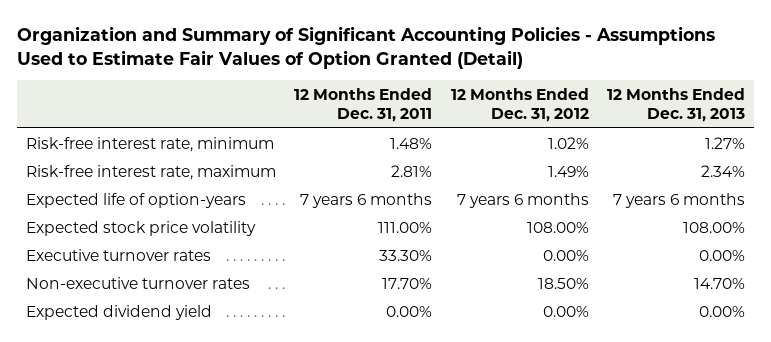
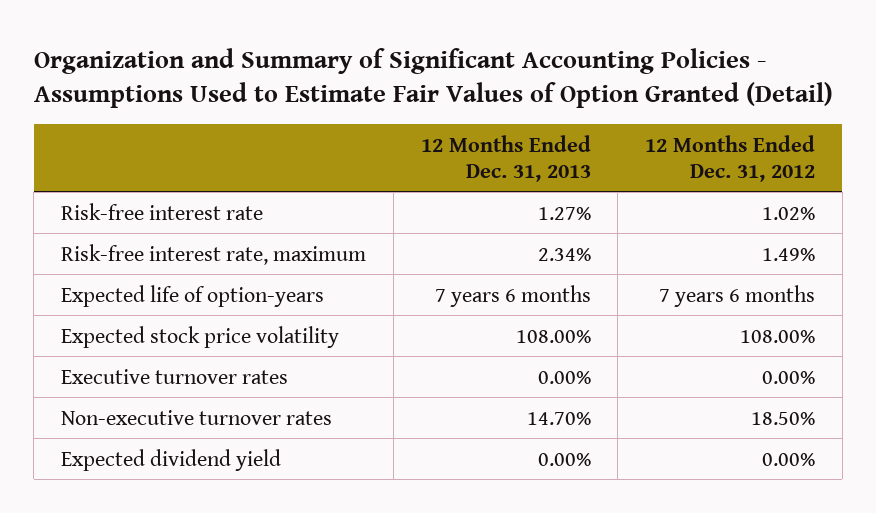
[294,87,433,122] 12 Months Ended Dec. 31, 2011 -> none
[25,136,274,152] Risk-free interest rate, minimum -> [61,202,264,220] Risk-free interest rate

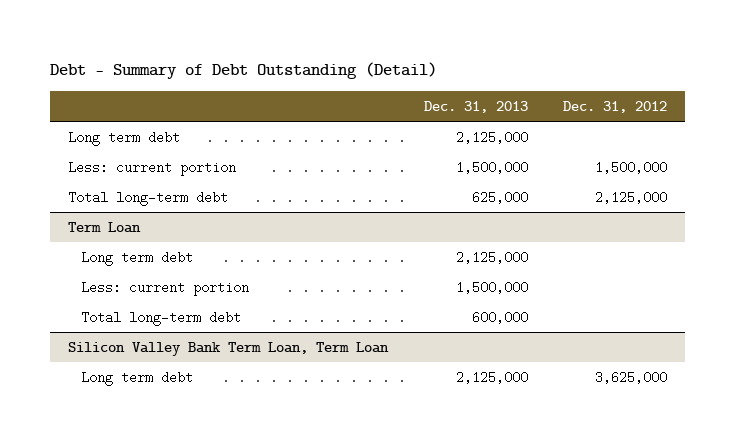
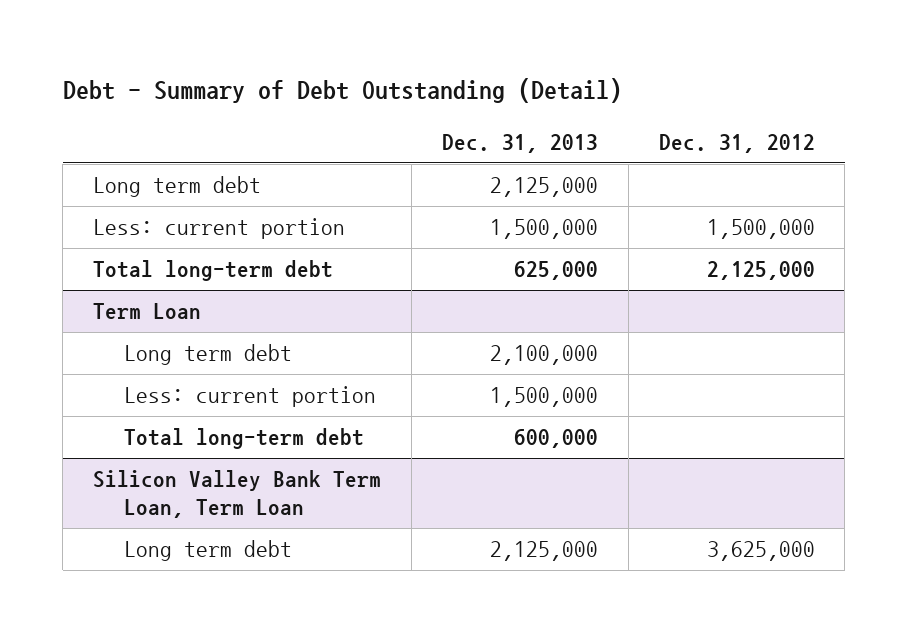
[455,250,528,264] 2,125,000 -> [489,345,598,366] 2,100,000

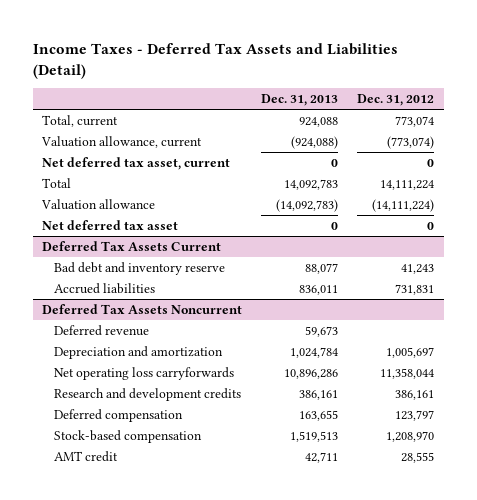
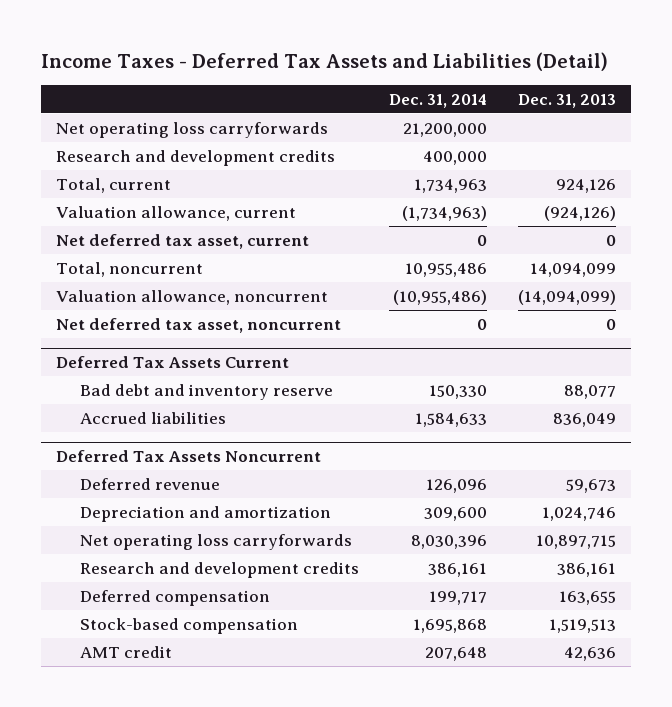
[357,94,435,107] Dec. 31, 2012 -> none
none -> [389,93,488,108] Dec. 31, 2014
none -> [56,121,329,138] Net operating loss carryforwards
none -> [56,149,336,166] Research and development credits
[299,116,339,127] 924,088 -> [555,178,616,193] 924,126
[291,135,339,149] (924,088) -> [543,205,616,221] (924,126)
[42,177,72,188] Total -> [56,261,204,277] Total, noncurrent
[284,178,339,190] 14,092,783 -> [529,262,616,277] 14,094,099
[41,198,156,210] Valuation allowance -> [56,289,329,305] Valuation allowance, noncurrent
[276,198,339,212] (14,092,783) -> [517,289,616,305] (14,094,099)
[42,219,179,230] Net deferred tax asset -> [56,317,342,333] Net deferred tax asset, noncurrent
[299,284,339,295] 836,011 -> [552,412,616,427] 836,049
[290,346,339,358] 1,024,784 -> [541,506,616,521] 1,024,746
[284,368,339,379] 10,896,286 -> [535,534,616,549] 10,897,715
[305,451,339,463] 42,711 -> [563,646,616,661] 42,636

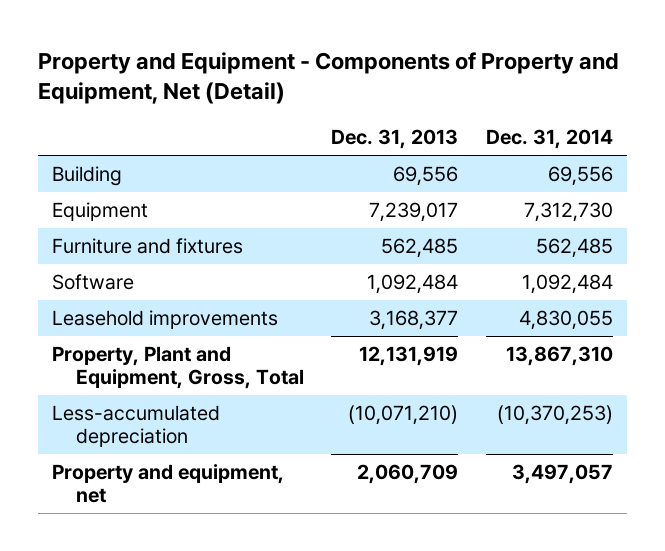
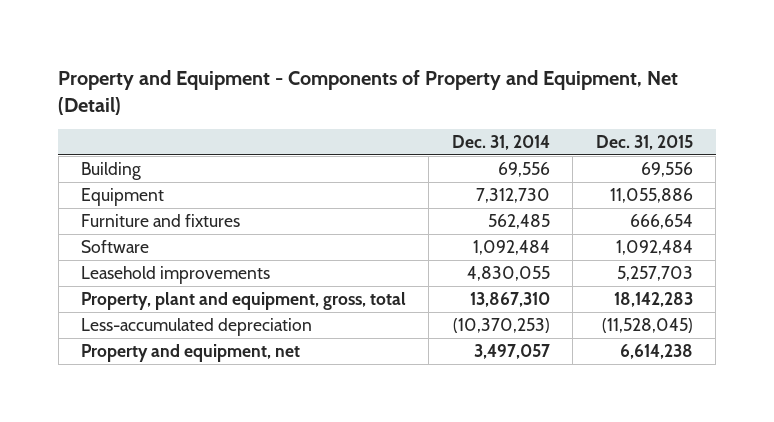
[331,129,459,150] Dec. 31, 2013 -> none
none -> [595,134,693,150] Dec. 31, 2015
[51,345,304,390] Property, Plant and Equipment, Gross, Total -> [80,292,406,311] Property, plant and equipment, gross, total

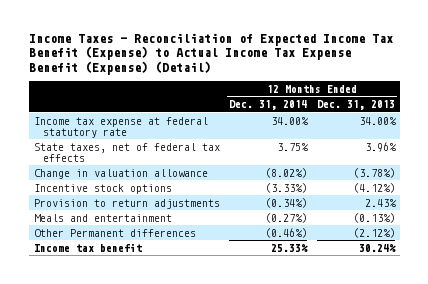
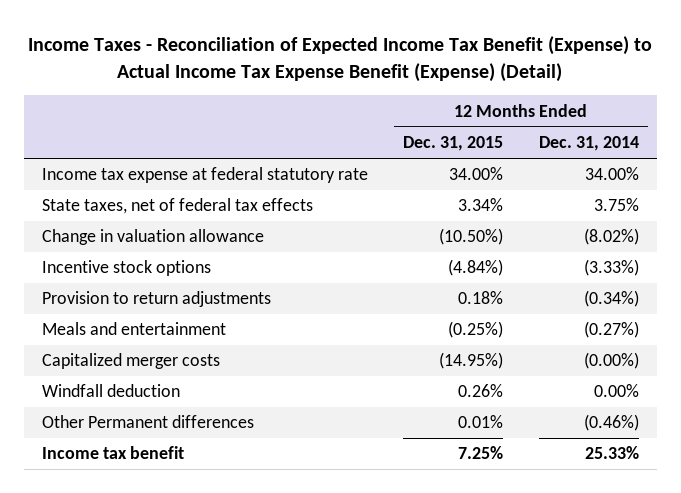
[316,100,395,111] Dec. 31, 2013 -> none
none -> [403,136,504,152] Dec. 31, 2015
none -> [41,353,220,370] Capitalized merger costs
none -> [41,384,180,398] Windfall deduction

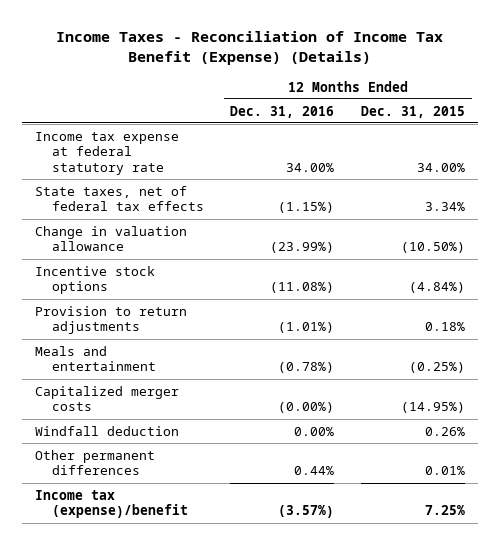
[28,35,653,82] Income Taxes - Reconciliation of Expected Income Tax Benefit (Expense) to Actual Income Tax Expense Benefit (Expense) (Detail) -> [56,31,444,66] Income Taxes - Reconciliation of Income Tax Benefit (Expense) (Details)
[538,136,639,152] Dec. 31, 2014 -> none
none -> [230,105,335,118] Dec. 31, 2016
[41,415,254,429] Other Permanent differences -> [35,449,156,476] Other permanent differences
[41,446,184,460] Income tax benefit -> [35,489,188,519] Income tax (expense)/benefit

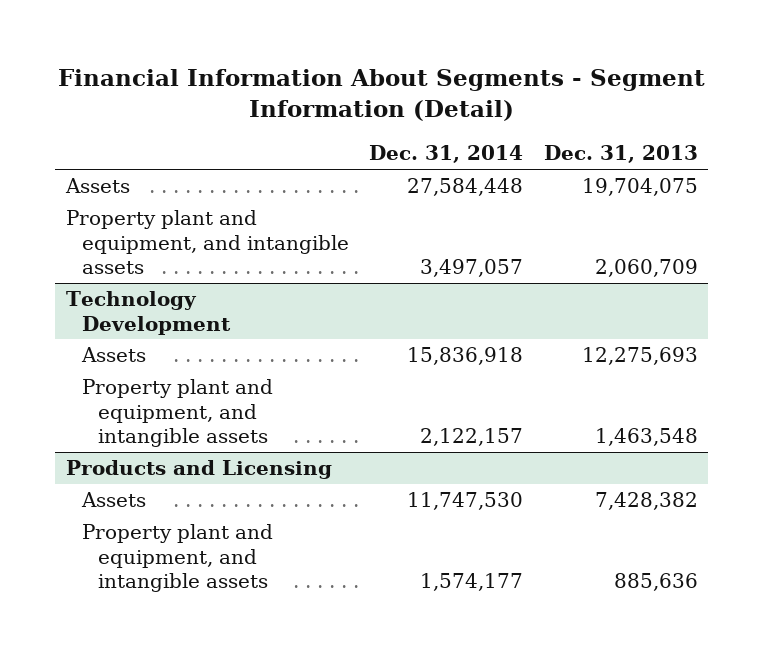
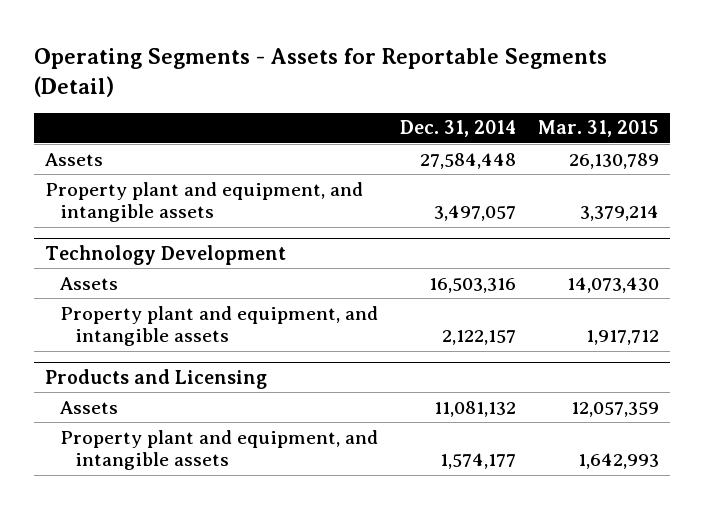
[57,69,705,122] Financial Information About Segments - Segment Information (Detail) -> [33,47,607,97] Operating Segments - Assets for Reportable Segments (Detail)
[543,145,698,164] Dec. 31, 2013 -> none
none -> [537,120,659,138] Mar. 31, 2015
[407,347,524,366] 15,836,918 -> [428,277,516,293] 16,503,316
[407,492,524,511] 11,747,530 -> [433,400,516,417] 11,081,132

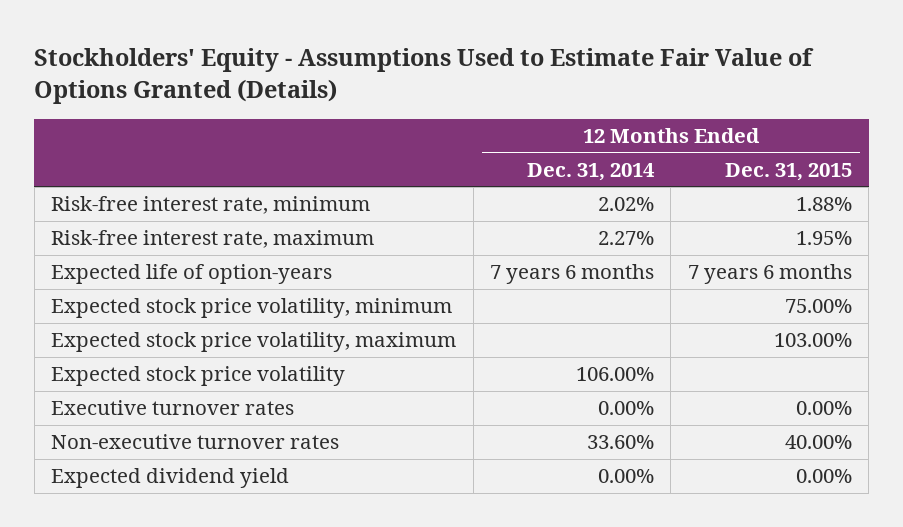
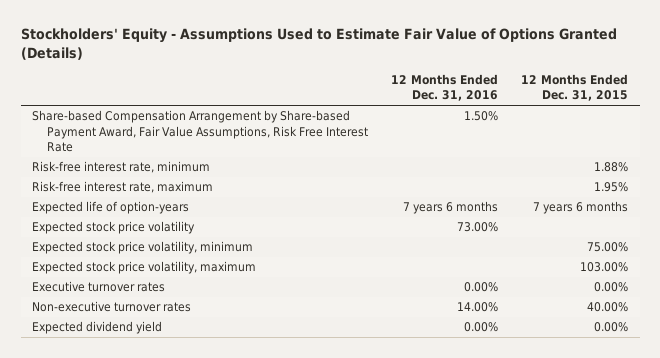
[526,162,655,181] Dec. 31, 2014 -> none
none -> [390,74,498,102] 12 Months Ended Dec. 31, 2016
none -> [32,110,368,153] Share-based Compensation Arrangement by Share-based Payment Award, Fair Value Assumptions, Risk Free Interest Rate
[51,366,346,387] Expected stock price volatility -> [32,221,196,235] Expected stock price volatility

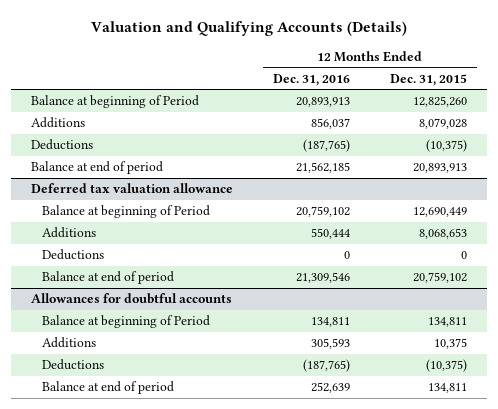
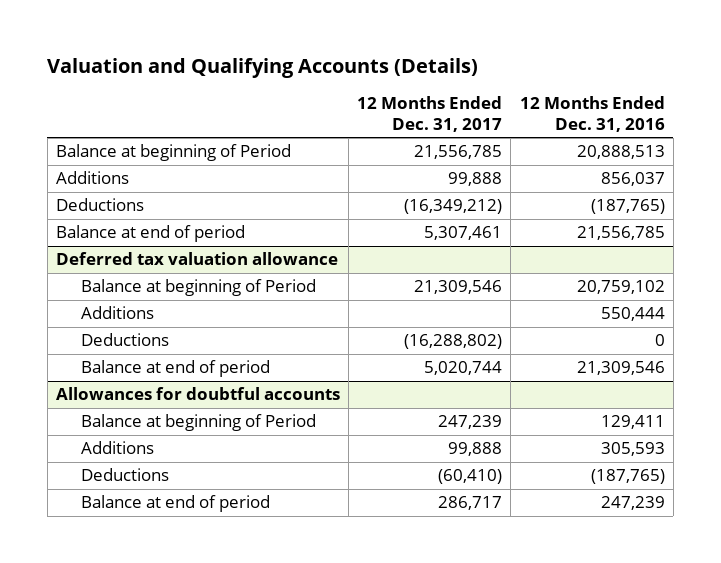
[390,74,468,87] Dec. 31, 2015 -> none
none -> [357,96,503,132] 12 Months Ended Dec. 31, 2017
[296,97,351,108] 20,893,913 -> [576,145,665,160] 20,888,513
[296,162,351,174] 21,562,185 -> [576,226,665,241] 21,556,785
[311,317,351,328] 134,811 -> [600,415,665,430] 129,411
[311,382,351,394] 252,639 -> [600,496,665,511] 247,239

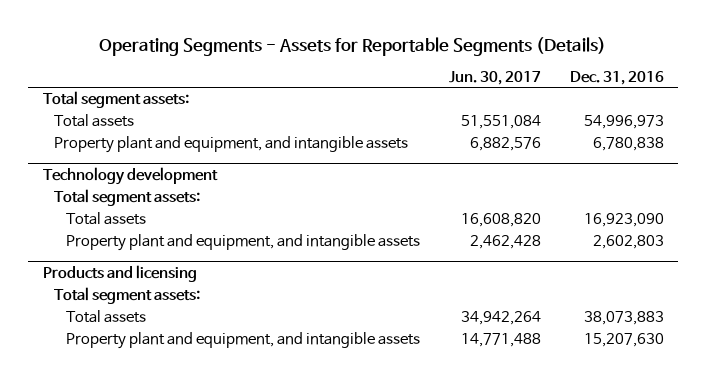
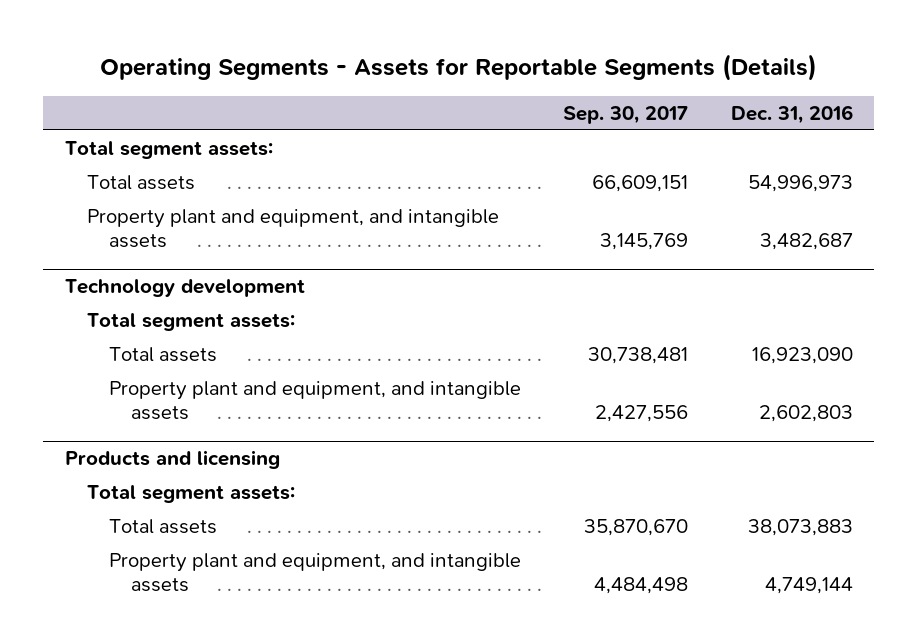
[448,70,541,85] Jun. 30, 2017 -> none
none -> [563,106,689,125] Sep. 30, 2017
[592,137,664,152] 6,780,838 -> [760,233,854,251] 3,482,687
[583,333,664,348] 15,207,630 -> [765,577,854,595] 4,749,144

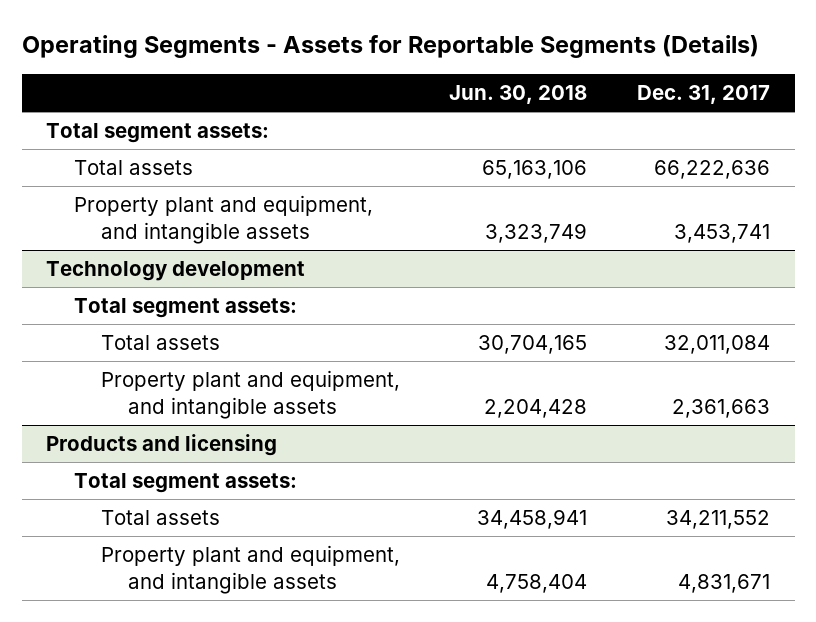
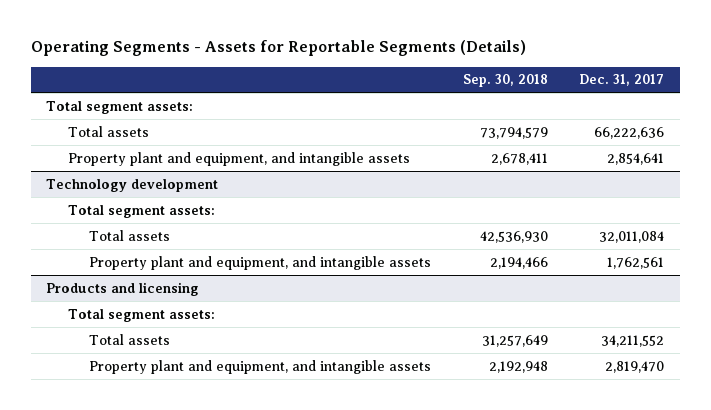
[449,85,588,105] Jun. 30, 2018 -> none
none -> [462,74,548,88] Sep. 30, 2018
[674,223,771,243] 3,453,741 -> [607,152,665,165] 2,854,641
[672,398,771,418] 2,361,663 -> [607,256,665,269] 1,762,561
[678,573,771,593] 4,831,671 -> [605,360,665,373] 2,819,470

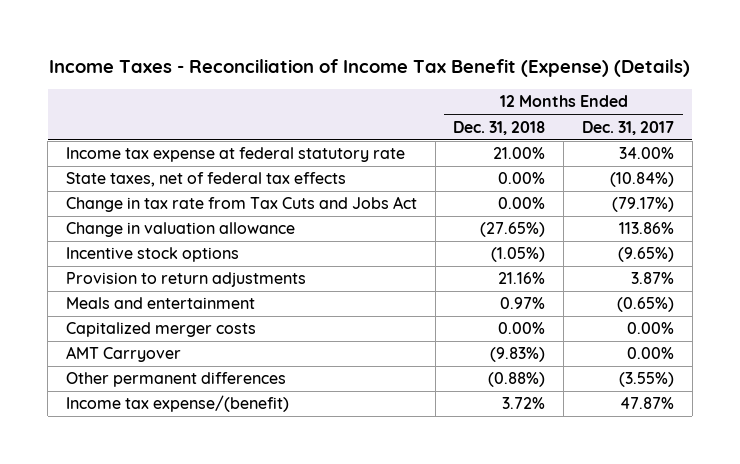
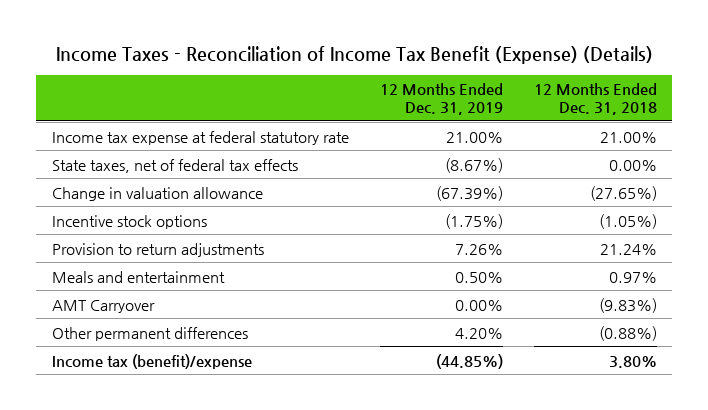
[582,120,675,135] Dec. 31, 2017 -> none
none -> [379,83,503,116] 12 Months Ended Dec. 31, 2019
[65,196,417,213] Change in tax rate from Tax Cuts and Jobs Act -> none
[498,272,546,285] 21.16% -> [599,243,657,255] 21.24%
[65,322,256,338] Capitalized merger costs -> none
[65,395,289,413] Income tax expense/(benefit) -> [51,353,252,369] Income tax (benefit)/expense
[502,397,546,410] 3.72% -> [608,355,657,368] 3.80%

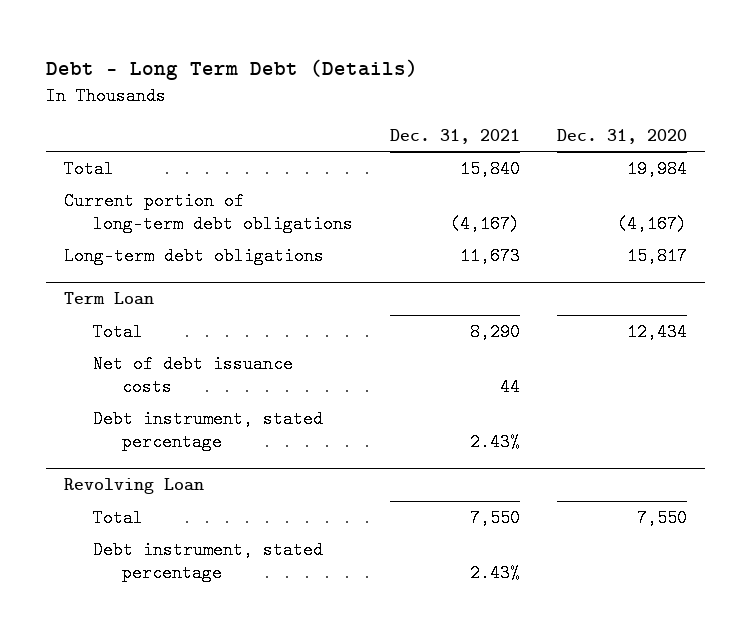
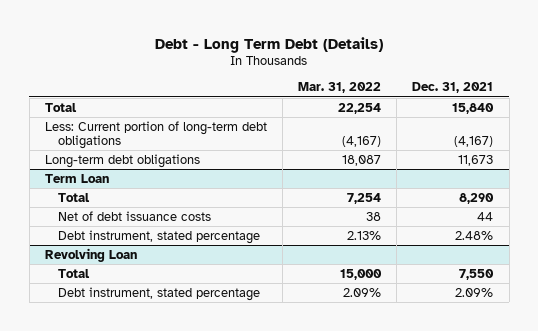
[556,129,687,145] Dec. 31, 2020 -> none
none -> [298,82,382,94] Mar. 31, 2022
[64,191,354,233] Current portion of long-term debt obligations -> [44,120,267,150] Less: Current portion of long-term debt obligations
[470,432,521,451] 2.43% -> [455,230,494,240] 2.48%
[470,563,521,582] 2.43% -> [455,287,494,297] 2.09%

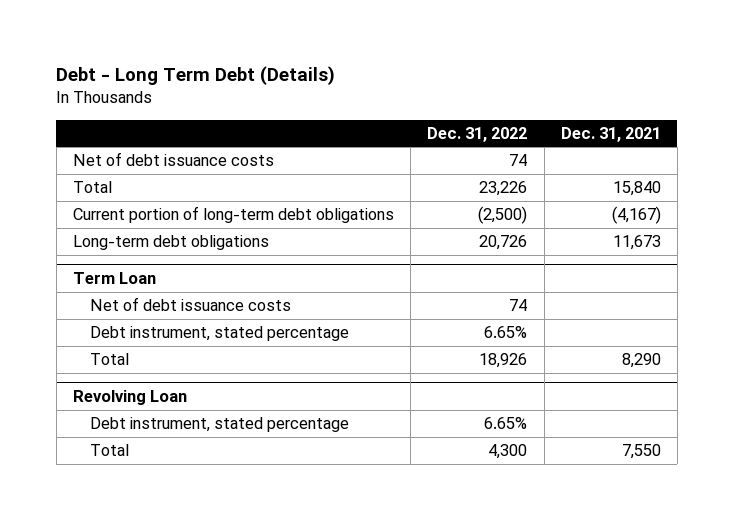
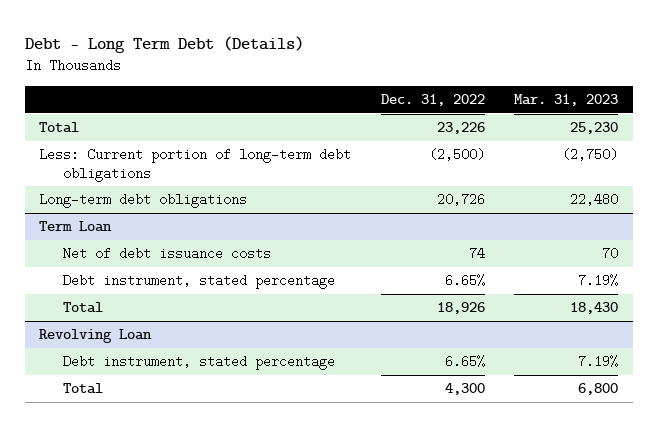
[560,126,661,142] Dec. 31, 2021 -> none
none -> [514,93,619,106] Mar. 31, 2023
[72,152,274,167] Net of debt issuance costs -> none
[72,206,394,224] Current portion of long-term debt obligations -> [39,148,352,182] Less: Current portion of long-term debt obligations

